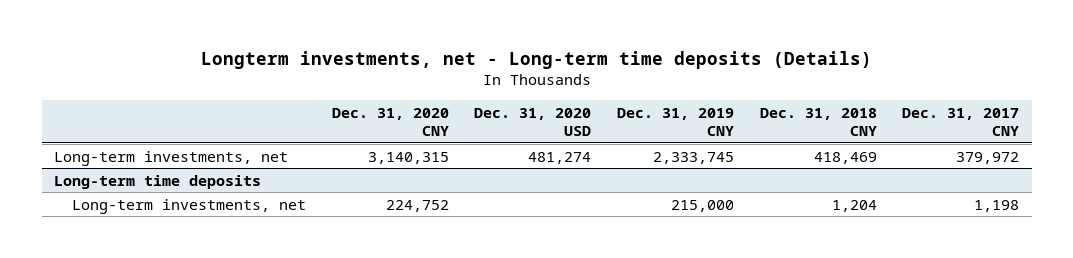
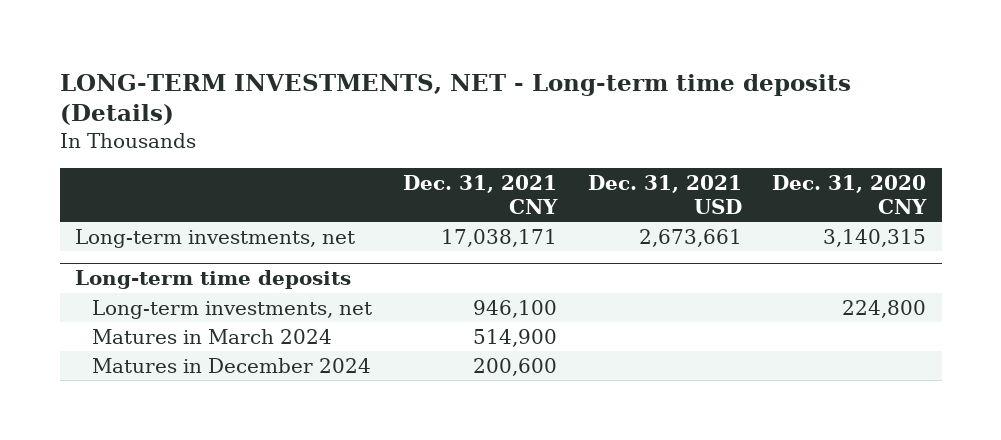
[200,50,872,69] Longterm investments, net - Long-term time deposits (Details) -> [59,73,851,126] LONG-TERM INVESTMENTS, NET - Long-term time deposits (Details)
[474,107,592,137] Dec. 31, 2020 USD -> none
[616,107,734,137] Dec. 31, 2019 CNY -> none
[759,107,877,137] Dec. 31, 2018 CNY -> none
[902,107,1020,137] Dec. 31, 2017 CNY -> none
none -> [402,174,558,214] Dec. 31, 2021 CNY
none -> [587,174,742,214] Dec. 31, 2021 USD
[385,199,449,212] 224,752 -> [842,299,927,318] 224,800
none -> [92,328,333,344] Matures in March 2024
none -> [92,357,372,373] Matures in December 2024

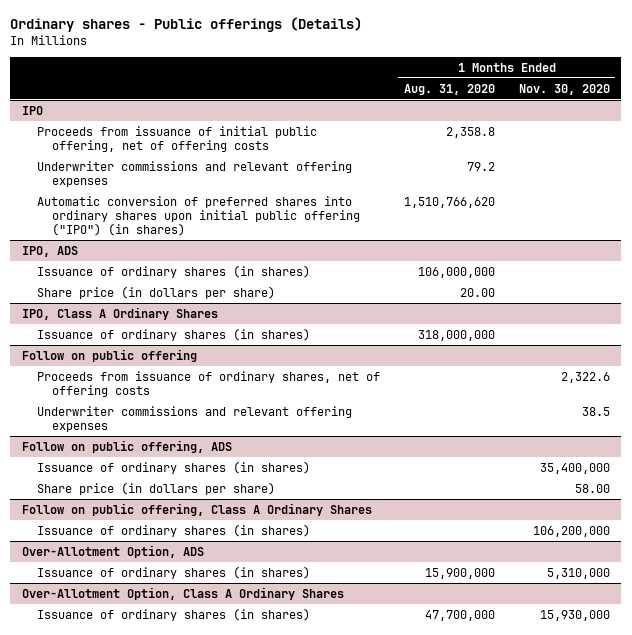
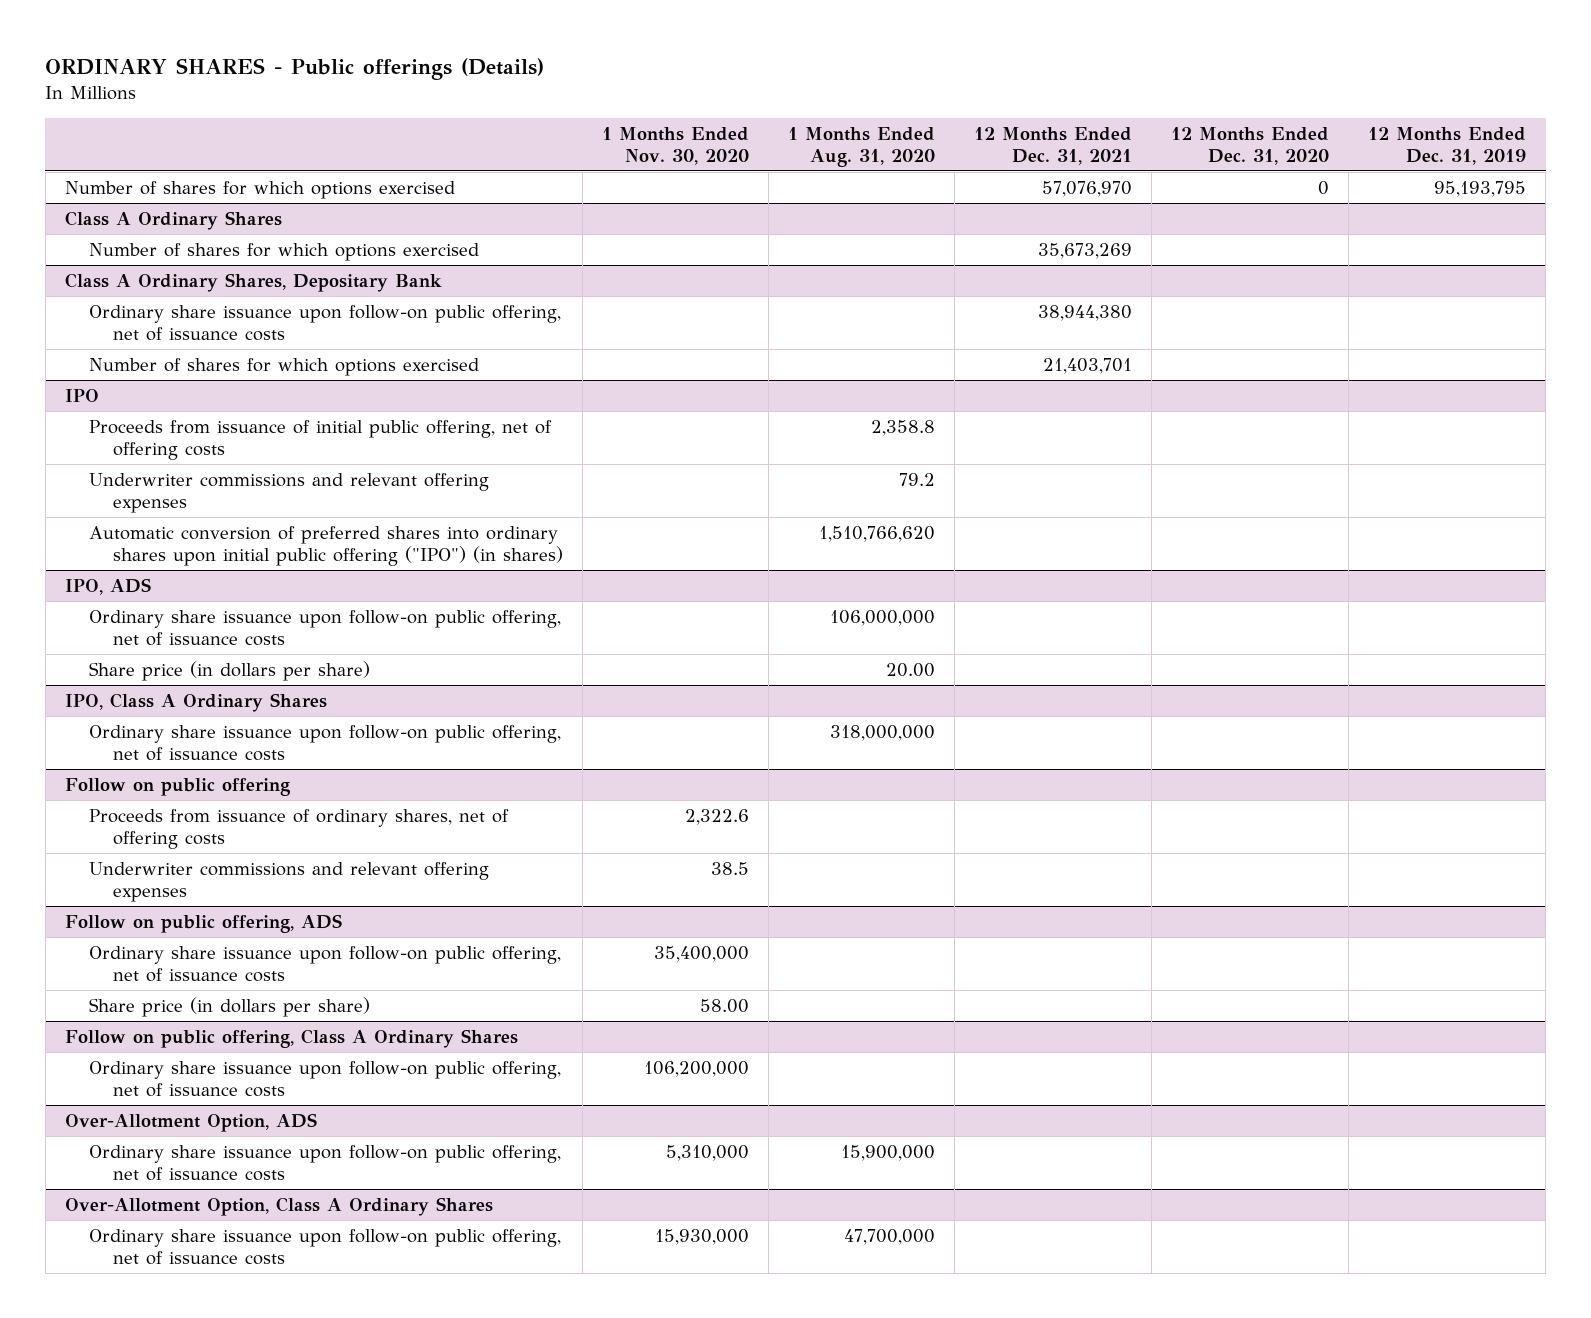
[10,16,363,32] Ordinary shares - Public offerings (Details) -> [45,58,545,81] ORDINARY SHARES - Public offerings (Details)
none -> [974,126,1133,165] 12 Months Ended Dec. 31, 2021
none -> [1171,126,1330,165] 12 Months Ended Dec. 31, 2020
none -> [1368,126,1527,165] 12 Months Ended Dec. 31, 2019
none -> [65,180,456,199] Number of shares for which options exercised
none -> [65,210,283,230] Class A Ordinary Shares
none -> [88,242,479,261] Number of shares for which options exercised
none -> [65,272,443,292] Class A Ordinary Shares, Depositary Bank
none -> [88,304,561,341] Ordinary share issuance upon follow-on public offering, net of issuance costs
none -> [88,357,479,376] Number of shares for which options exercised
[37,264,311,278] Issuance of ordinary shares (in shares) -> [88,609,561,646] Ordinary share issuance upon follow-on public offering, net of issuance costs
[37,327,311,341] Issuance of ordinary shares (in shares) -> [88,724,561,761] Ordinary share issuance upon follow-on public offering, net of issuance costs
[37,460,311,474] Issuance of ordinary shares (in shares) -> [88,945,561,982] Ordinary share issuance upon follow-on public offering, net of issuance costs
[37,523,311,537] Issuance of ordinary shares (in shares) -> [88,1060,561,1097] Ordinary share issuance upon follow-on public offering, net of issuance costs
[37,565,311,579] Issuance of ordinary shares (in shares) -> [88,1144,561,1181] Ordinary share issuance upon follow-on public offering, net of issuance costs
[37,607,311,621] Issuance of ordinary shares (in shares) -> [88,1228,561,1265] Ordinary share issuance upon follow-on public offering, net of issuance costs

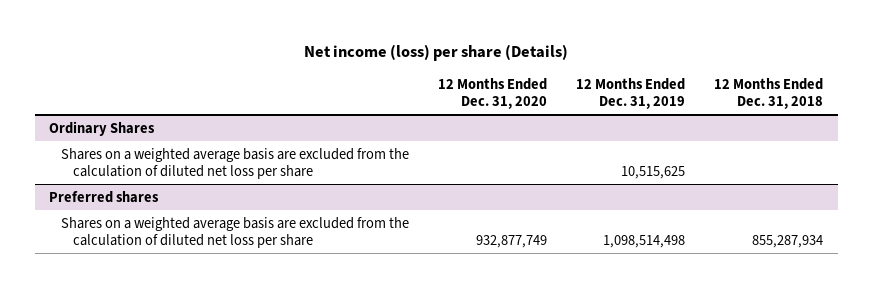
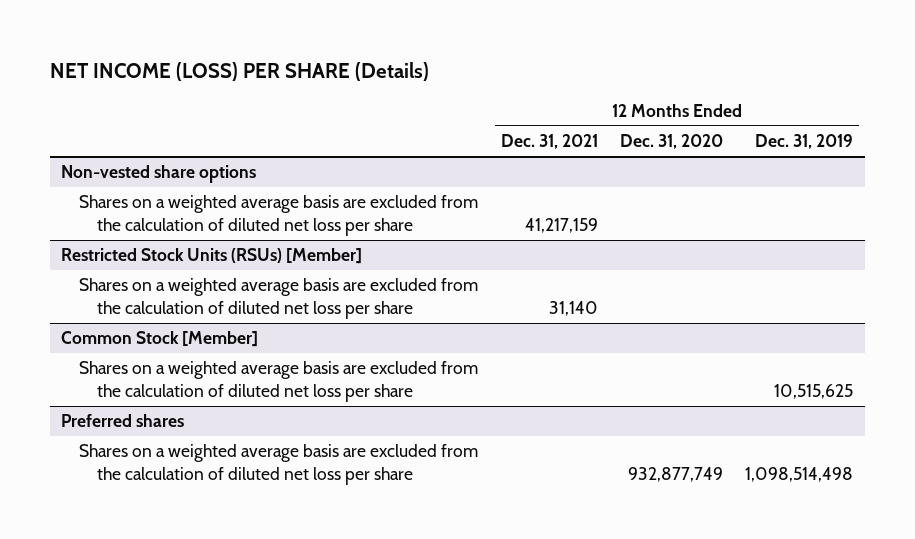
[304,44,569,62] Net income (loss) per share (Details) -> [50,61,430,81] NET INCOME (LOSS) PER SHARE (Details)
[714,78,824,110] 12 Months Ended Dec. 31, 2018 -> none
none -> [500,134,598,150] Dec. 31, 2021
none -> [61,165,257,184] Non-vested share options
none -> [79,195,479,237] Shares on a weighted average basis are excluded from the calculation of diluted net loss per share
none -> [61,248,363,265] Restricted Stock Units (RSUs) [Member]
none -> [79,278,479,320] Shares on a weighted average basis are excluded from the calculation of diluted net loss per share
[49,120,156,136] Ordinary Shares -> [61,331,259,348] Common Stock [Member]

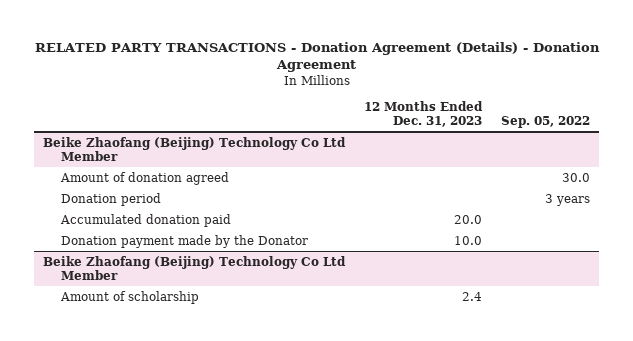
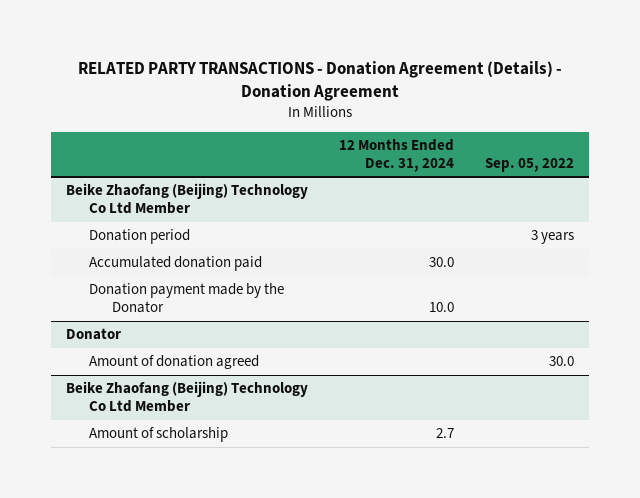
[364,100,484,127] 12 Months Ended Dec. 31, 2023 -> none
none -> [339,138,455,172] 12 Months Ended Dec. 31, 2024
[59,171,229,185] Amount of donation agreed -> none
none -> [66,328,122,341] Donator
none -> [89,355,260,370] Amount of donation agreed

